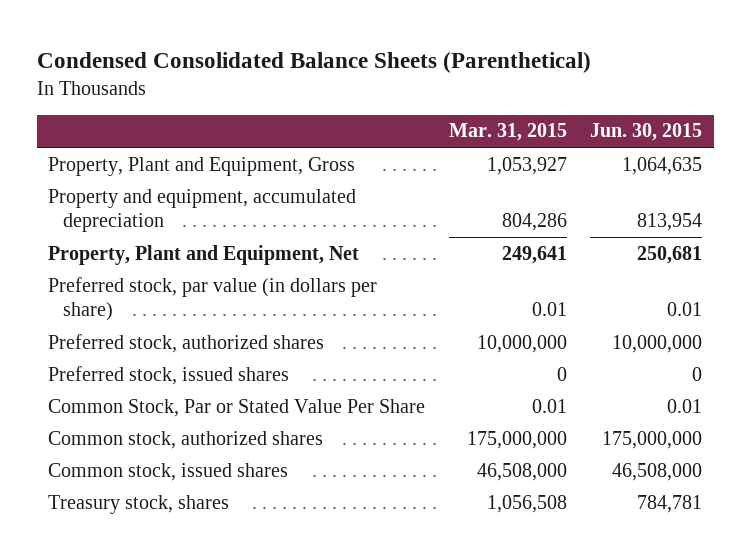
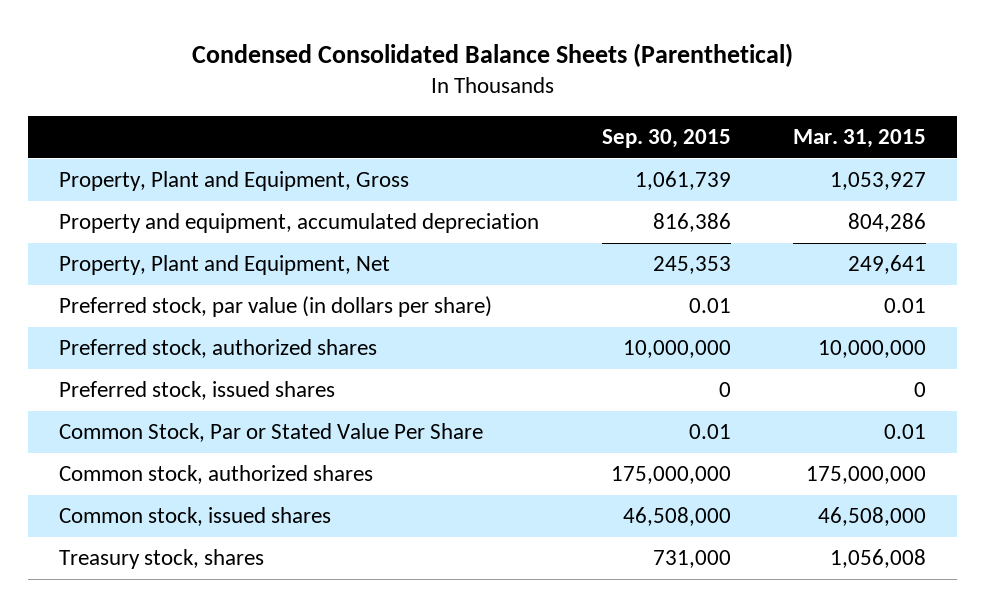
[590,123,703,142] Jun. 30, 2015 -> none
none -> [601,128,731,148] Sep. 30, 2015
[486,494,567,513] 1,056,508 -> [829,549,926,569] 1,056,008

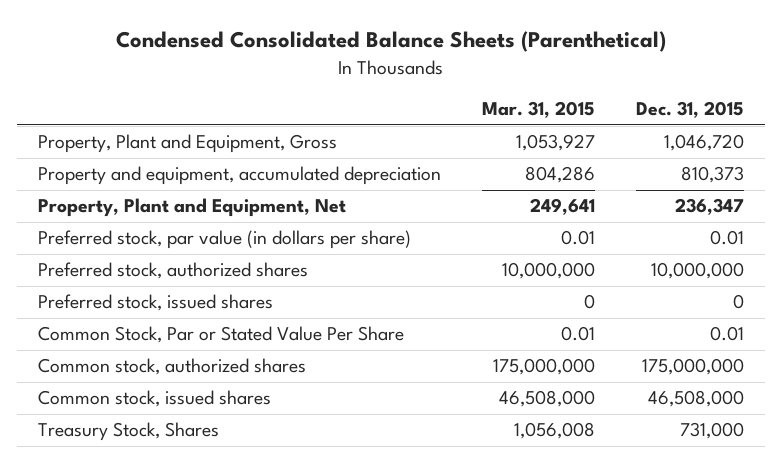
[601,128,731,148] Sep. 30, 2015 -> none
none -> [636,101,745,119] Dec. 31, 2015
[59,549,265,570] Treasury stock, shares -> [37,422,219,442] Treasury Stock, Shares

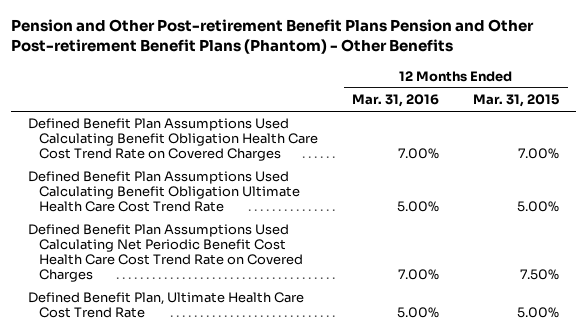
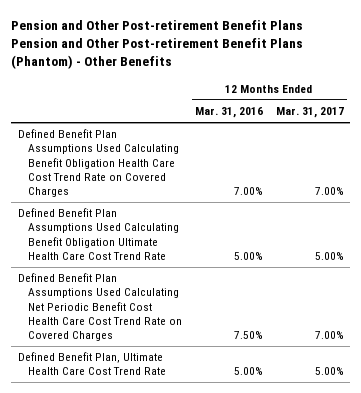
[473,94,560,108] Mar. 31, 2015 -> none
none -> [275,107,344,119] Mar. 31, 2017
[398,269,440,281] 7.00% -> [233,330,263,339] 7.50%

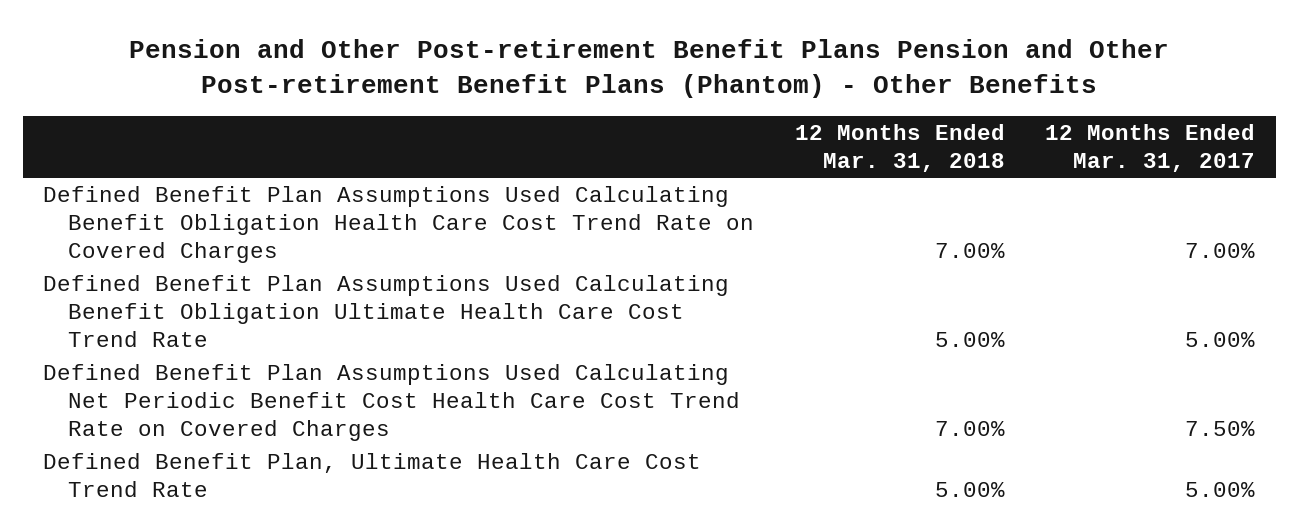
[194,107,263,119] Mar. 31, 2016 -> none
none -> [794,124,1005,173] 12 Months Ended Mar. 31, 2018
[314,330,344,339] 7.00% -> [1185,420,1256,436] 7.50%

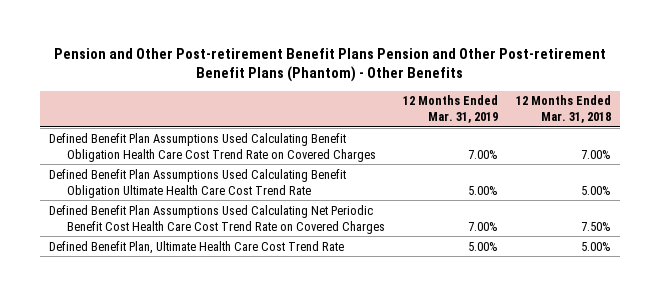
[1045,124,1256,173] 12 Months Ended Mar. 31, 2017 -> none
none -> [403,95,499,124] 12 Months Ended Mar. 31, 2019
[934,420,1005,436] 7.00% -> [581,221,612,231] 7.50%

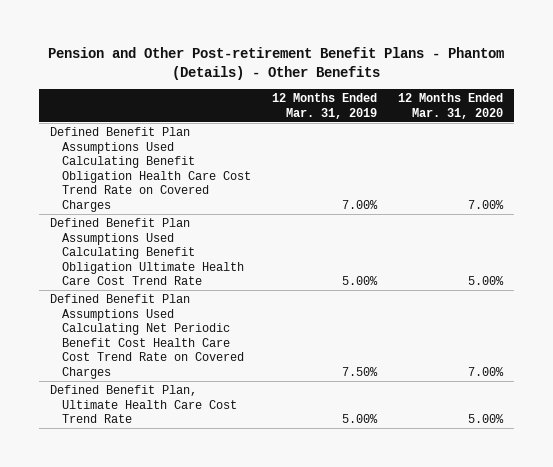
[53,47,606,83] Pension and Other Post-retirement Benefit Plans Pension and Other Post-retirement Benefit Plans (Phantom) - Other Benefits -> [48,46,505,80] Pension and Other Post-retirement Benefit Plans - Phantom (Details) - Other Benefits
[516,95,612,124] 12 Months Ended Mar. 31, 2018 -> none
none -> [398,93,504,119] 12 Months Ended Mar. 31, 2020
[468,221,499,231] 7.00% -> [342,366,379,376] 7.50%

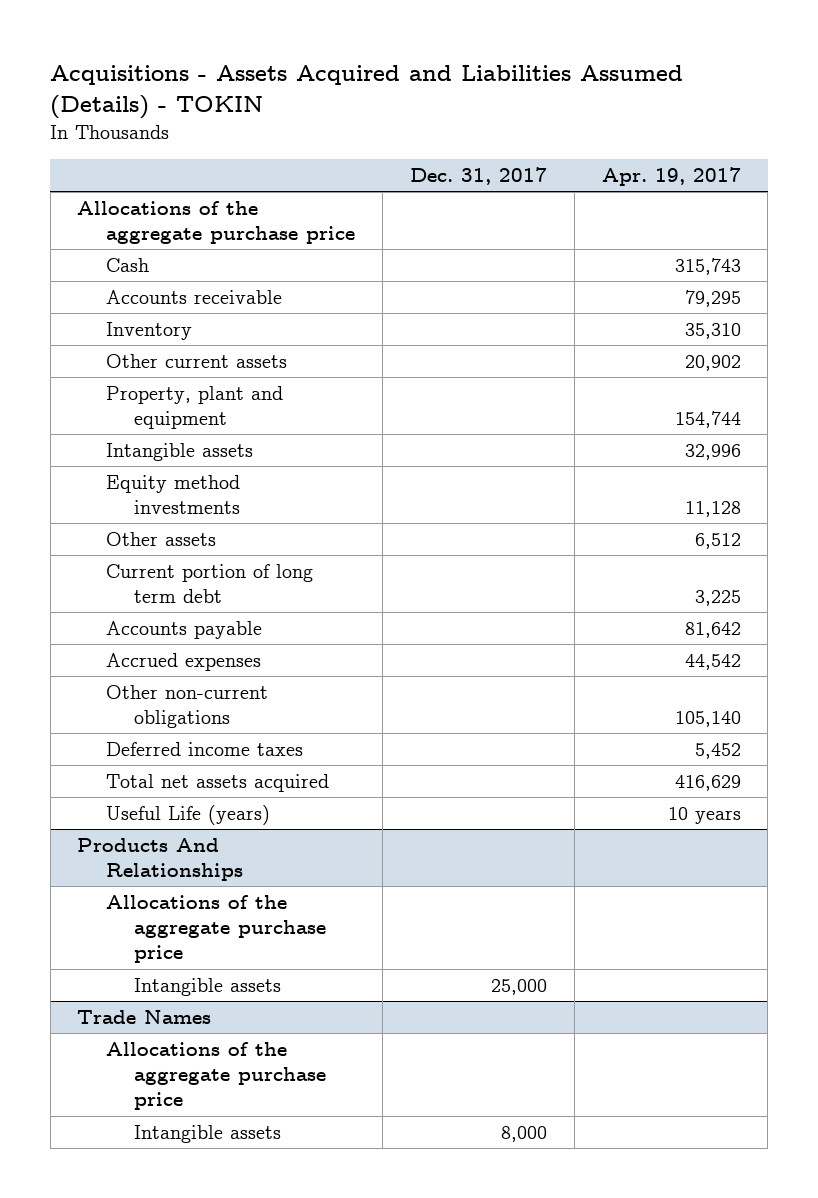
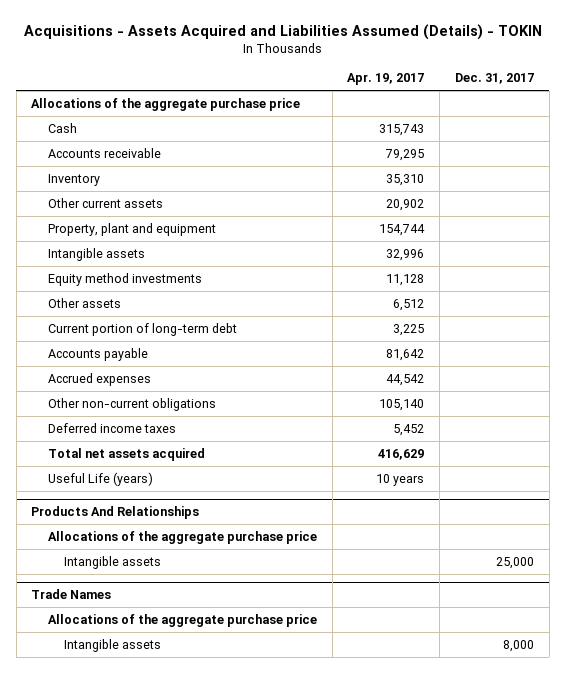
[105,564,313,604] Current portion of long term debt -> [47,322,237,336] Current portion of long-term debt

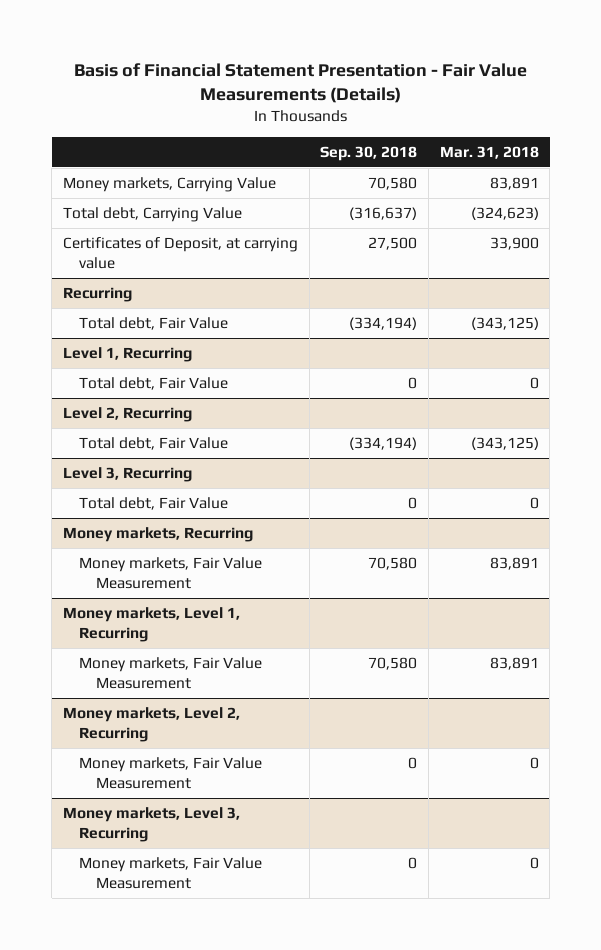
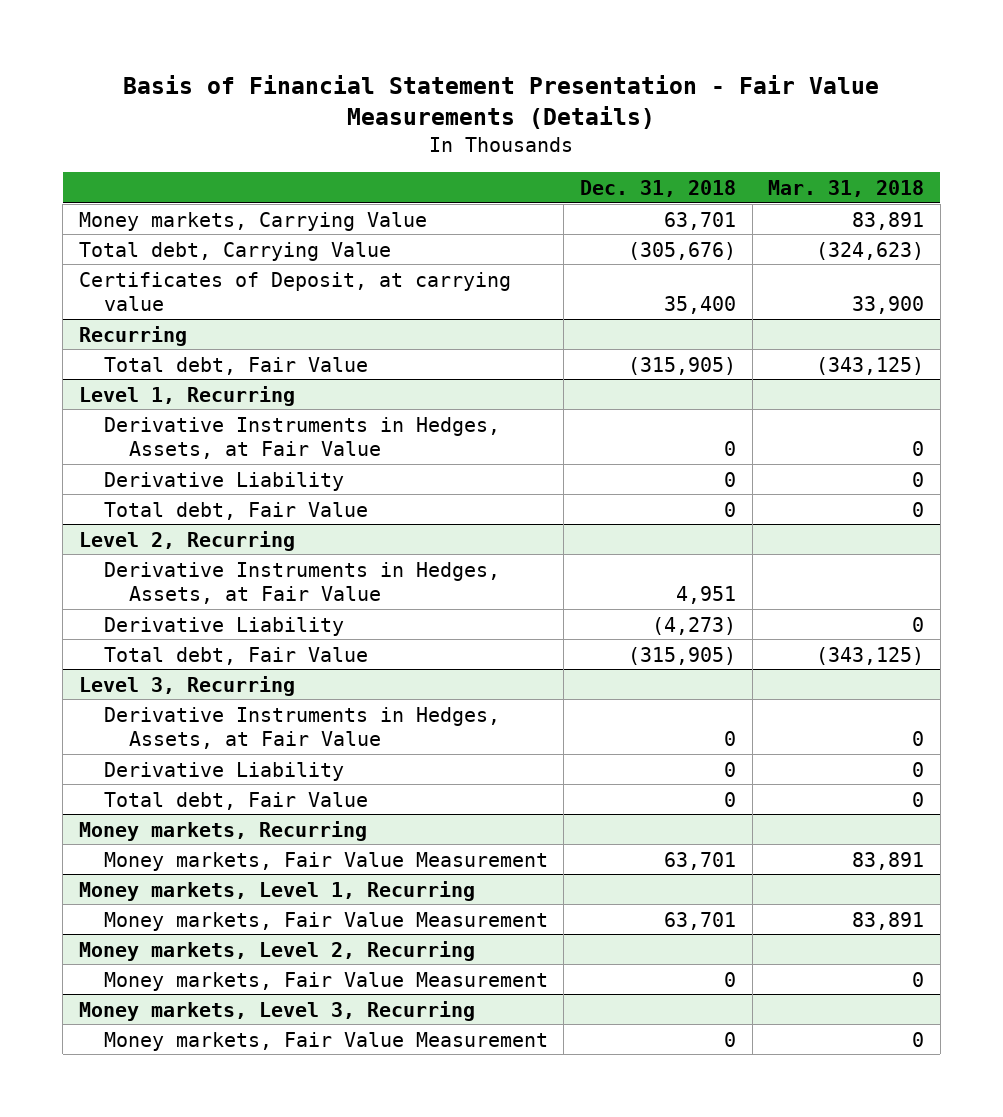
[320,146,418,162] Sep. 30, 2018 -> none
none -> [580,179,737,197] Dec. 31, 2018
none -> [103,416,500,460] Derivative Instruments in Hedges, Assets, at Fair Value
none -> [103,471,344,491] Derivative Liability
none -> [103,561,500,605] Derivative Instruments in Hedges, Assets, at Fair Value
none -> [103,616,344,636] Derivative Liability
none -> [103,706,500,750] Derivative Instruments in Hedges, Assets, at Fair Value
none -> [103,761,344,781] Derivative Liability

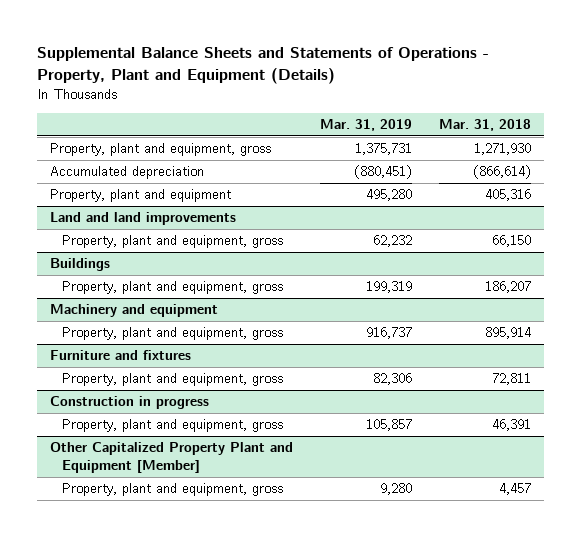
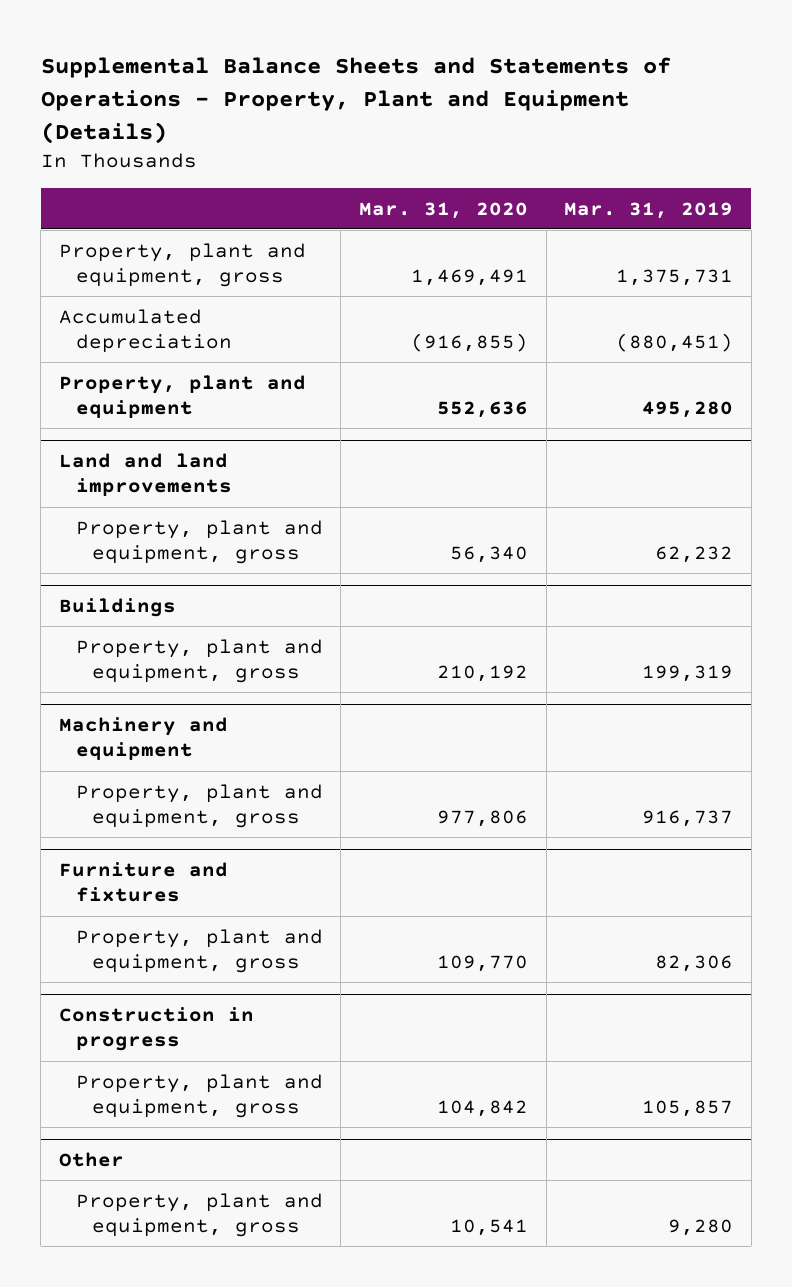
[438,118,531,131] Mar. 31, 2018 -> none
none -> [358,201,528,219] Mar. 31, 2020
[50,442,294,474] Other Capitalized Property Plant and Equipment [Member] -> [58,1152,124,1168] Other

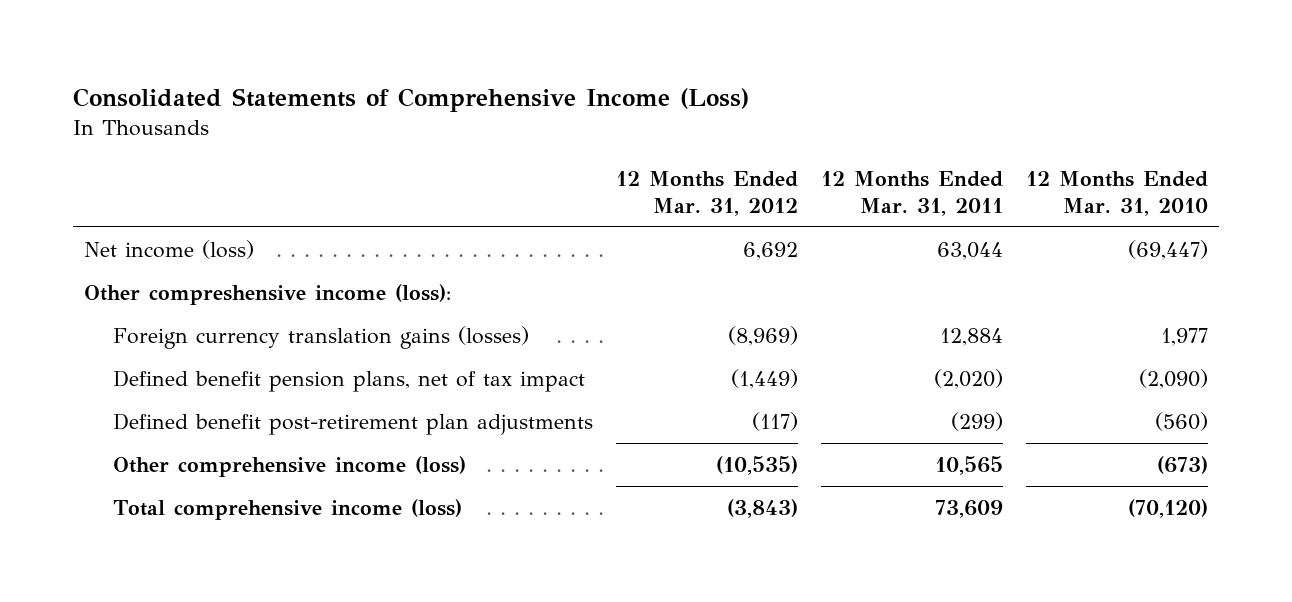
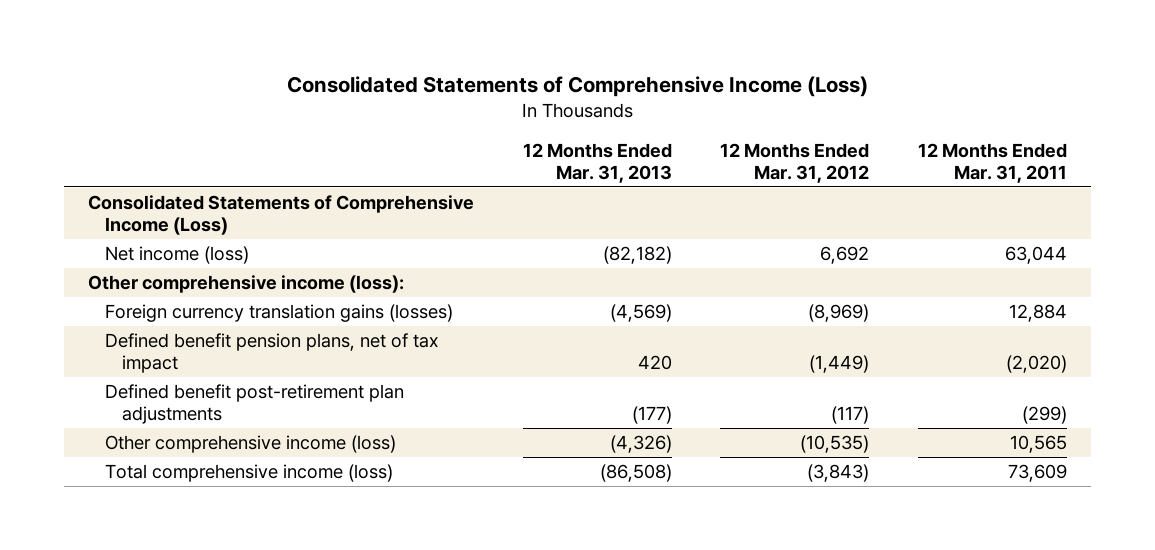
[1025,170,1208,216] 12 Months Ended Mar. 31, 2010 -> none
none -> [522,142,672,183] 12 Months Ended Mar. 31, 2013
none -> [88,194,475,236] Consolidated Statements of Comprehensive Income (Loss)
[84,283,452,305] Other compreshensive income (loss): -> [88,274,405,293] Other comprehensive income (loss):

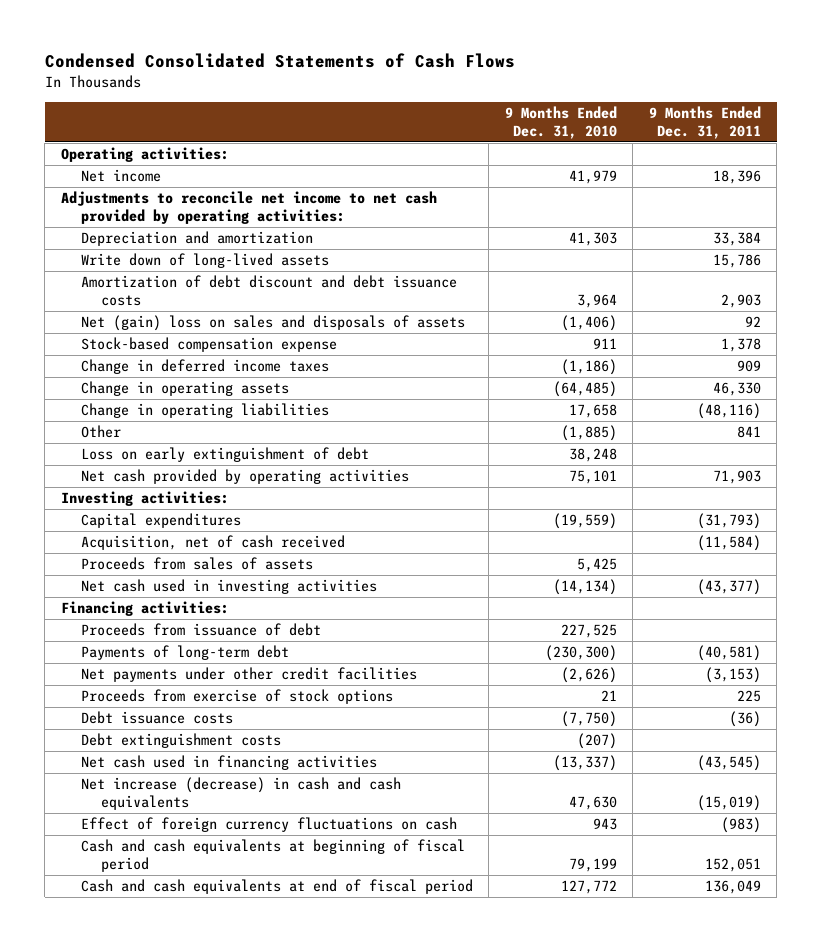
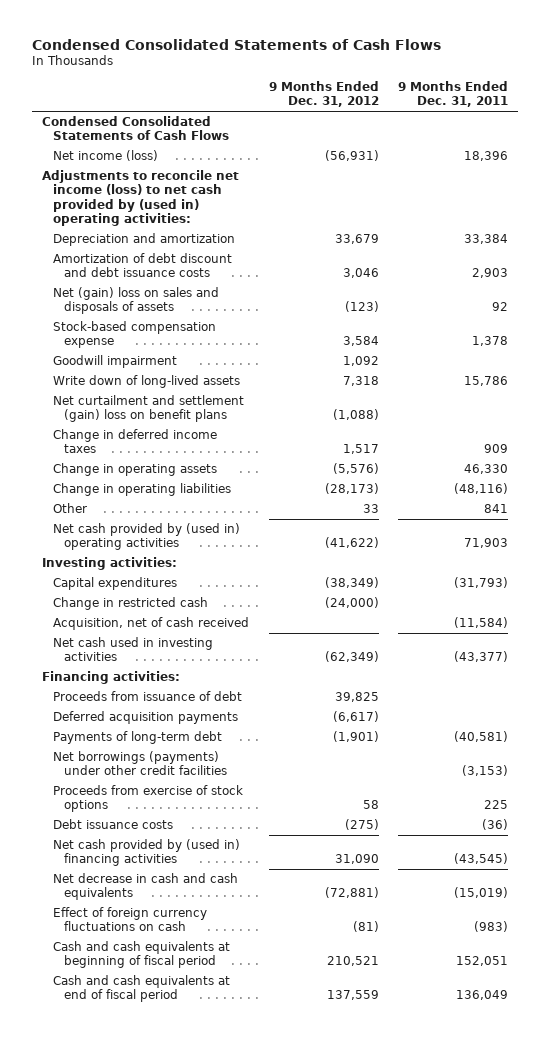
[504,105,617,139] 9 Months Ended Dec. 31, 2010 -> none
none -> [268,81,379,108] 9 Months Ended Dec. 31, 2012
[60,146,229,162] Operating activities: -> none
none -> [41,116,230,141] Condensed Consolidated Statements of Cash Flows
[80,168,161,182] Net income -> [53,150,159,162] Net income (loss)
[60,190,437,225] Adjustments to reconcile net income to net cash provided by operating activities: -> [41,170,239,227] Adjustments to reconcile net income (loss) to net cash provided by (used in) operating activities:
none -> [53,355,178,369] Goodwill impairment
[80,252,329,268] Write down of long-lived assets -> [53,375,241,389] Write down of long-lived assets
none -> [53,395,245,423] Net curtailment and settlement (gain) loss on benefit plans
[80,446,369,462] Loss on early extinguishment of debt -> none
[80,468,409,484] Net cash provided by operating activities -> [53,523,241,551] Net cash provided by (used in) operating activities
none -> [53,597,209,611] Change in restricted cash
[80,556,313,570] Proceeds from sales of assets -> none
none -> [53,711,239,725] Deferred acquisition payments
[80,666,417,682] Net payments under other credit facilities -> [53,751,228,776] Net borrowings (payments) under other credit facilities
[80,732,281,748] Debt extinguishment costs -> none
[80,754,377,770] Net cash used in financing activities -> [53,839,241,867] Net cash provided by (used in) financing activities
[80,776,401,811] Net increase (decrease) in cash and cash equivalents -> [53,873,239,901] Net decrease in cash and cash equivalents

